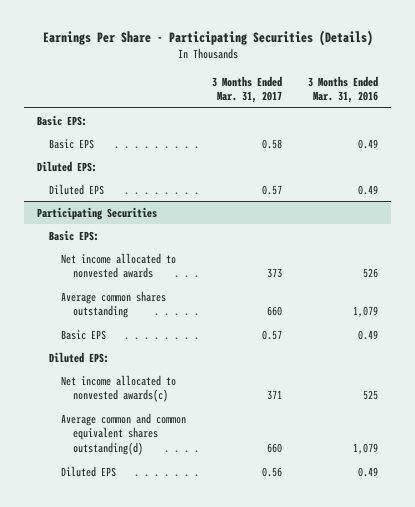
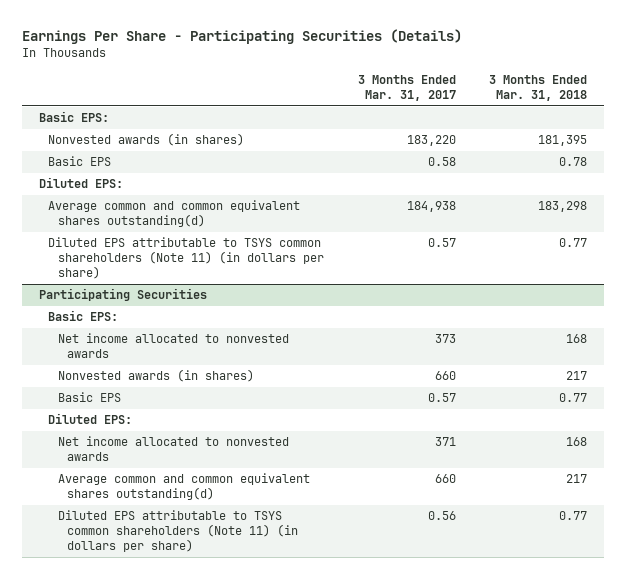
[308,75,379,104] 3 Months Ended Mar. 31, 2016 -> none
none -> [489,75,588,102] 3 Months Ended Mar. 31, 2018
none -> [48,133,245,147] Nonvested awards (in shares)
none -> [48,200,301,228] Average common and common equivalent shares outstanding(d)
[48,183,104,195] Diluted EPS -> [48,237,324,280] Diluted EPS attributable to TSYS common shareholders (Note 11) (in dollars per share)
[60,290,166,319] Average common shares outstanding -> [57,369,254,383] Nonvested awards (in shares)
[60,374,176,403] Net income allocated to nonvested awards(c) -> [57,436,289,462] Net income allocated to nonvested awards
[60,465,116,477] Diluted EPS -> [57,510,299,553] Diluted EPS attributable to TSYS common shareholders (Note 11) (in dollars per share)

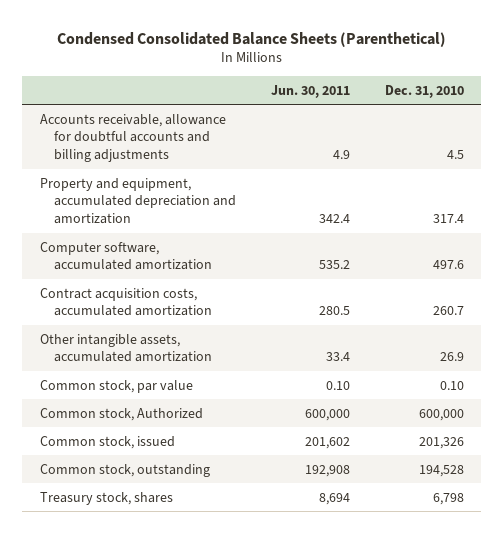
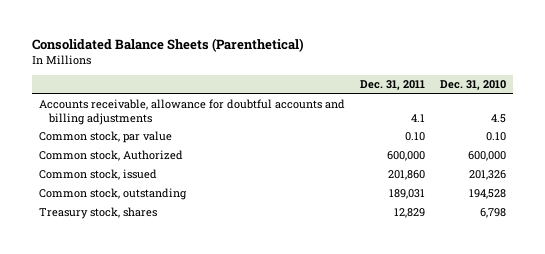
[56,31,446,47] Condensed Consolidated Balance Sheets (Parenthetical) -> [31,37,304,52] Consolidated Balance Sheets (Parenthetical)
[271,84,351,98] Jun. 30, 2011 -> none
none -> [359,80,425,91] Dec. 31, 2011
[39,177,237,225] Property and equipment, accumulated depreciation and amortization -> none
[39,241,213,271] Computer software, accumulated amortization -> none
[39,287,213,317] Contract acquisition costs, accumulated amortization -> none
[39,333,213,363] Other intangible assets, accumulated amortization -> none

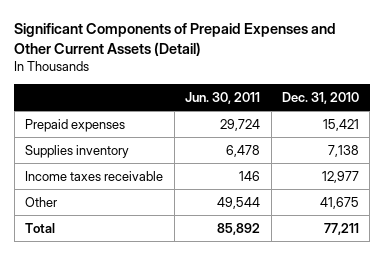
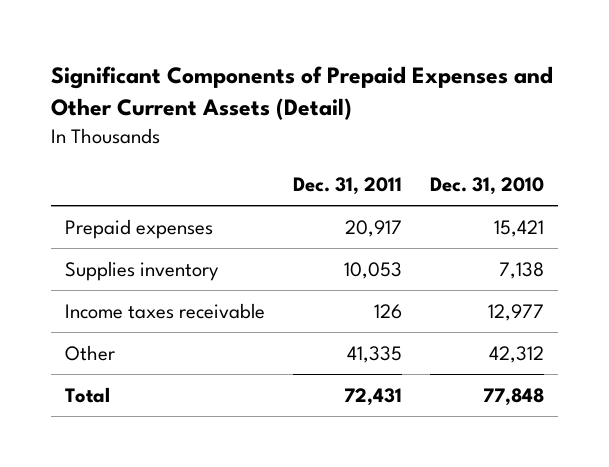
[185,91,261,104] Jun. 30, 2011 -> none
none -> [292,177,402,196] Dec. 31, 2011
[319,196,359,209] 41,675 -> [488,345,544,363] 42,312
[323,222,359,235] 77,211 -> [482,387,544,406] 77,848

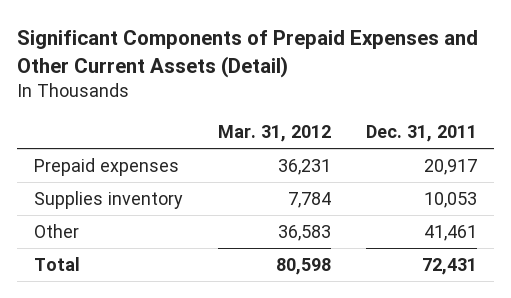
[429,177,544,196] Dec. 31, 2010 -> none
none -> [218,124,332,142] Mar. 31, 2012
[65,302,266,319] Income taxes receivable -> none
[346,345,402,363] 41,335 -> [423,224,477,241] 41,461

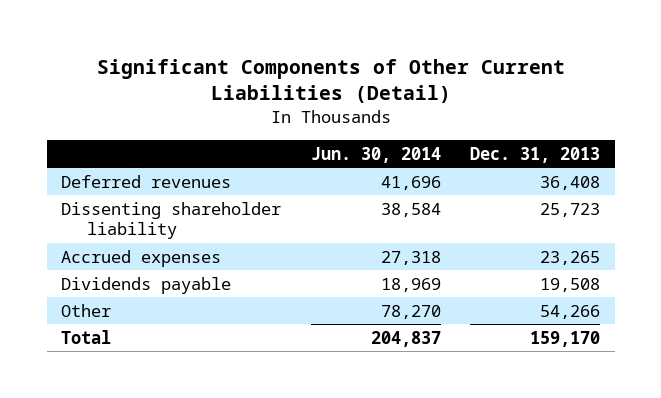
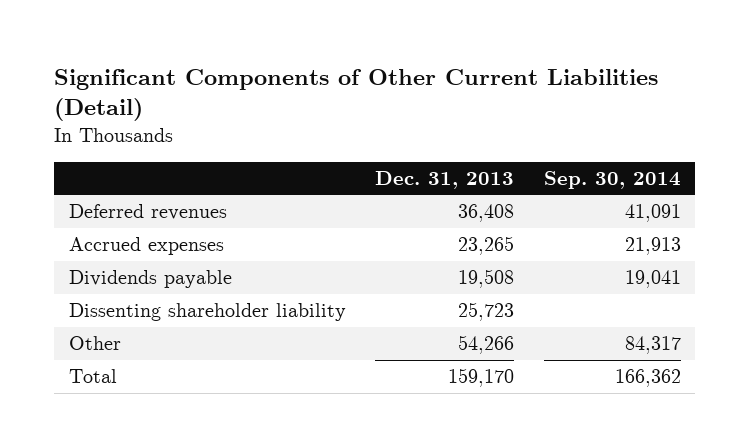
[310,146,441,163] Jun. 30, 2014 -> none
none -> [543,170,681,189] Sep. 30, 2014
[61,201,282,240] Dissenting shareholder liability -> [68,303,346,322] Dissenting shareholder liability

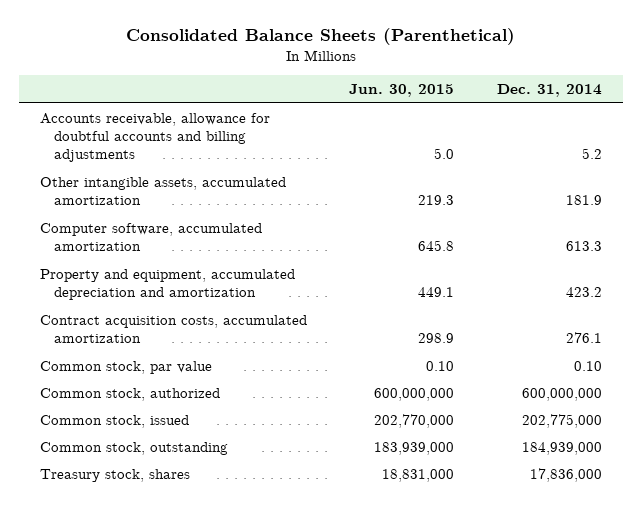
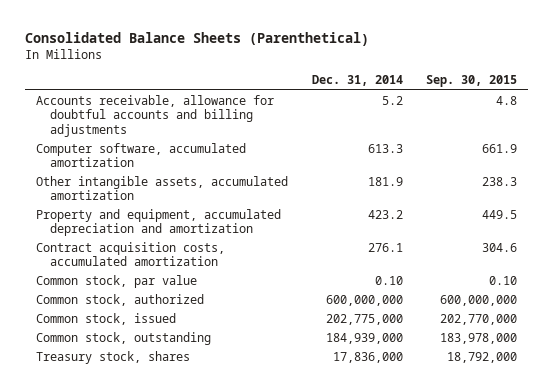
[349,84,455,98] Jun. 30, 2015 -> none
none -> [425,75,517,88] Sep. 30, 2015
[39,176,286,205] Other intangible assets, accumulated amortization -> [36,175,289,201] Other intangible assets, accumulated amortization

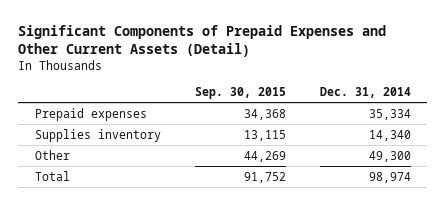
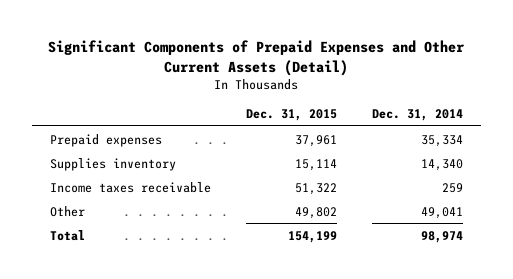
[194,86,286,99] Sep. 30, 2015 -> none
none -> [245,109,337,122] Dec. 31, 2015
none -> [49,181,211,193] Income taxes receivable
[368,150,411,162] 49,300 -> [420,206,463,219] 49,041

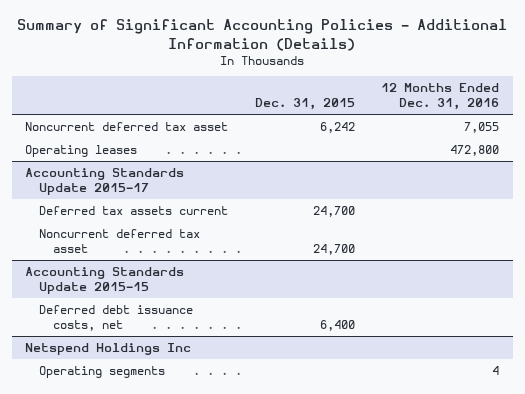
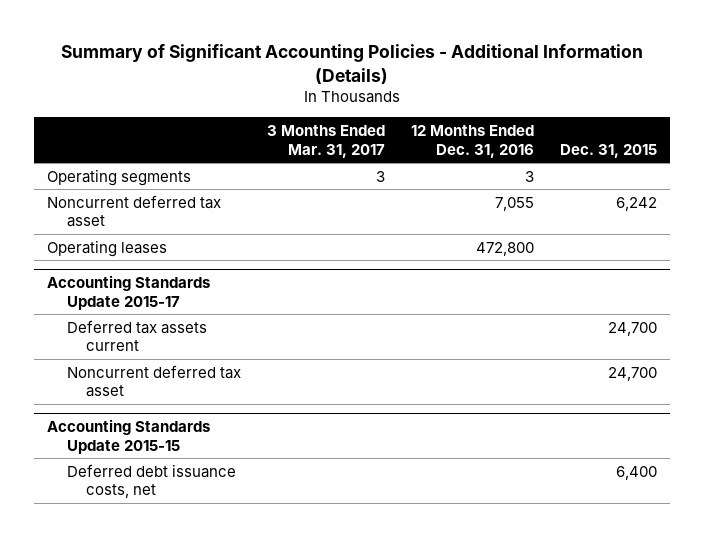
none -> [267,124,386,158] 3 Months Ended Mar. 31, 2017
none -> [47,168,192,186] Operating segments
[25,342,192,355] Netspend Holdings Inc -> none
[39,365,166,378] Operating segments -> none

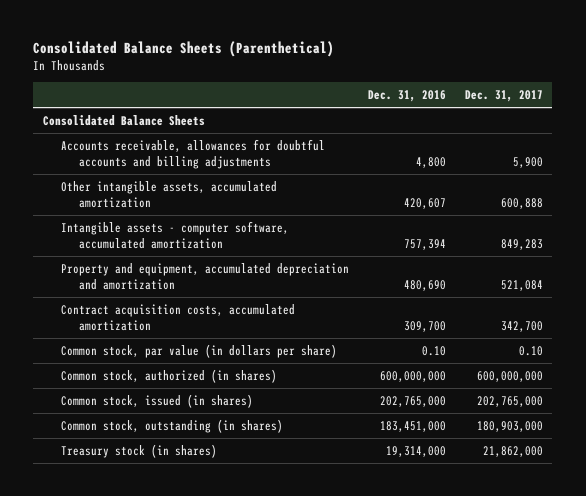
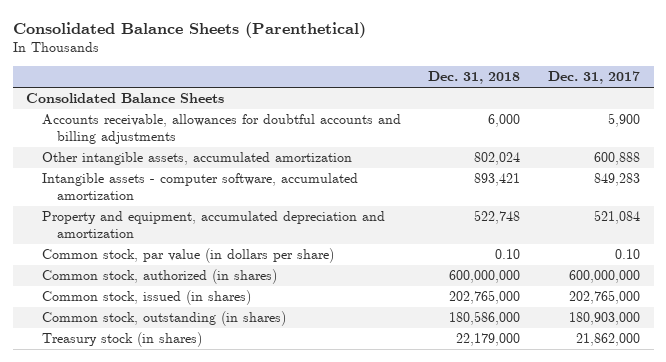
[367,90,446,103] Dec. 31, 2016 -> none
none -> [428,71,521,85] Dec. 31, 2018
[60,303,295,331] Contract acquisition costs, accumulated amortization -> none

